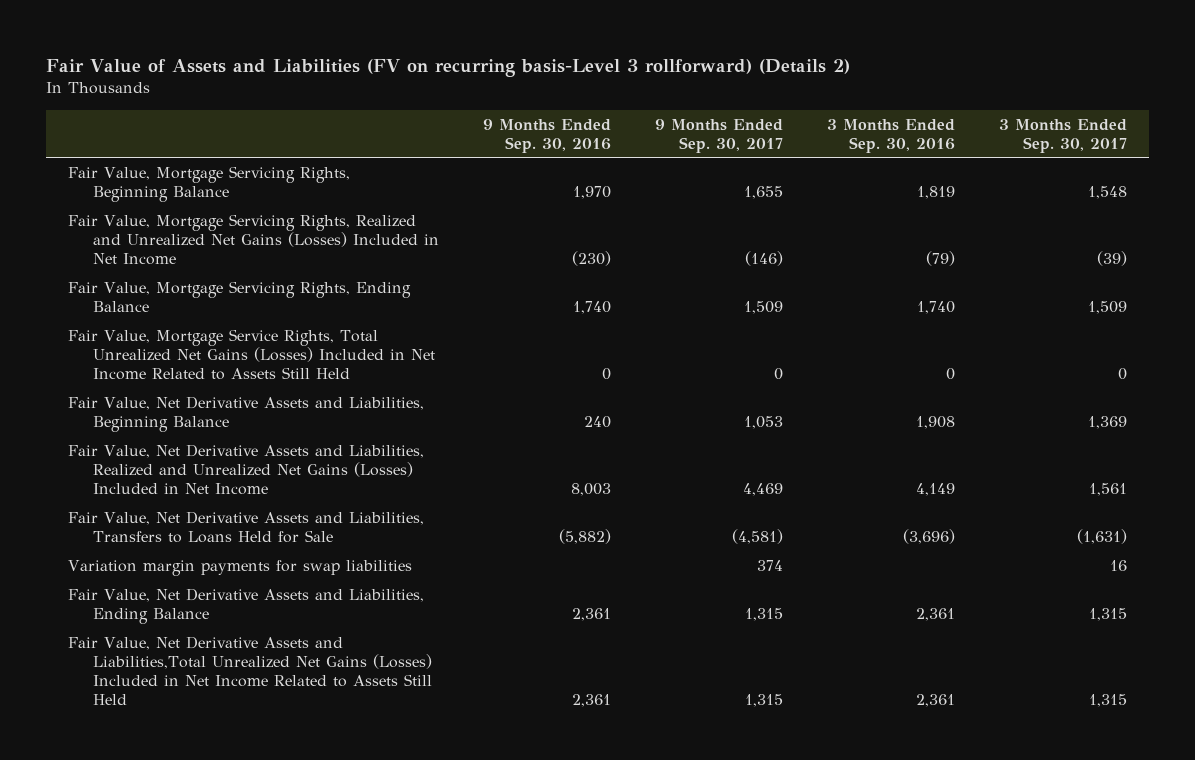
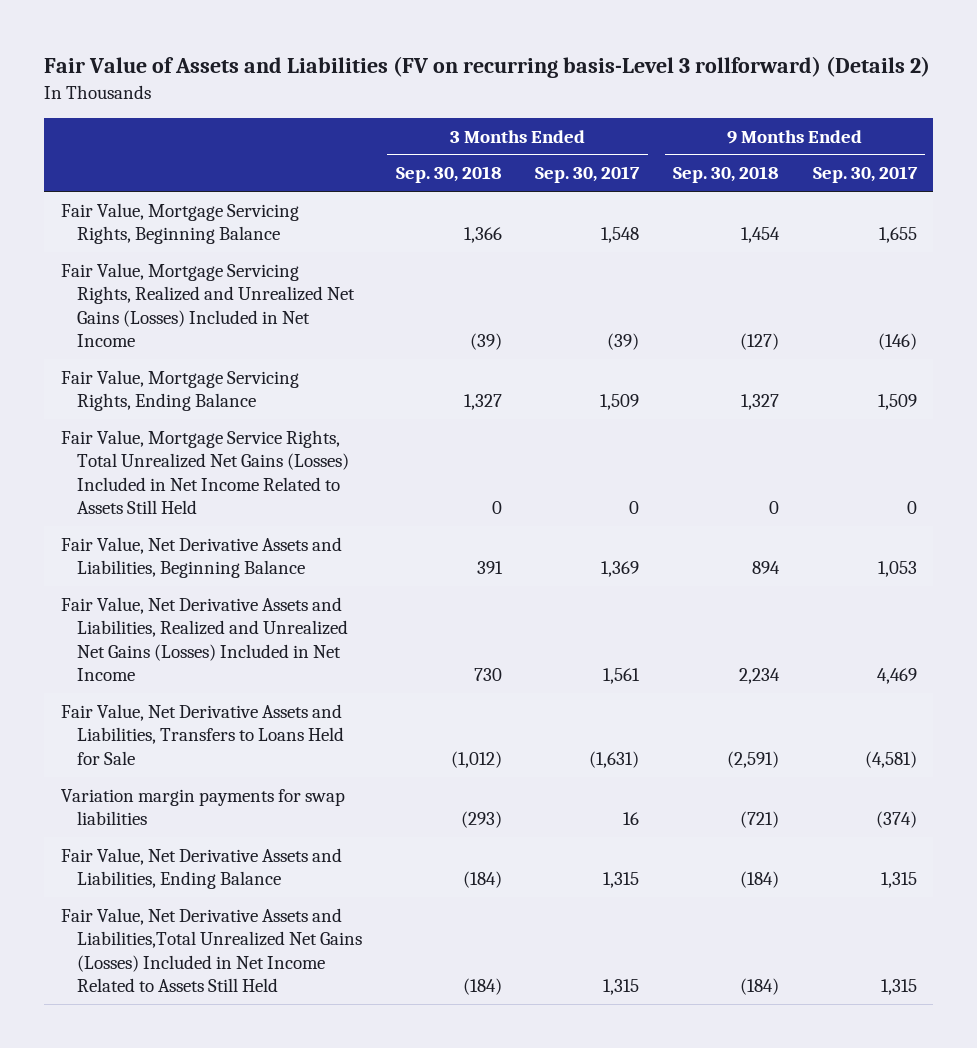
[482,118,611,153] 9 Months Ended Sep. 30, 2016 -> none
[826,118,955,153] 3 Months Ended Sep. 30, 2016 -> none
none -> [395,166,502,184] Sep. 30, 2018
none -> [672,166,779,184] Sep. 30, 2018
[756,559,783,571] 374 -> [875,811,917,829] (374)

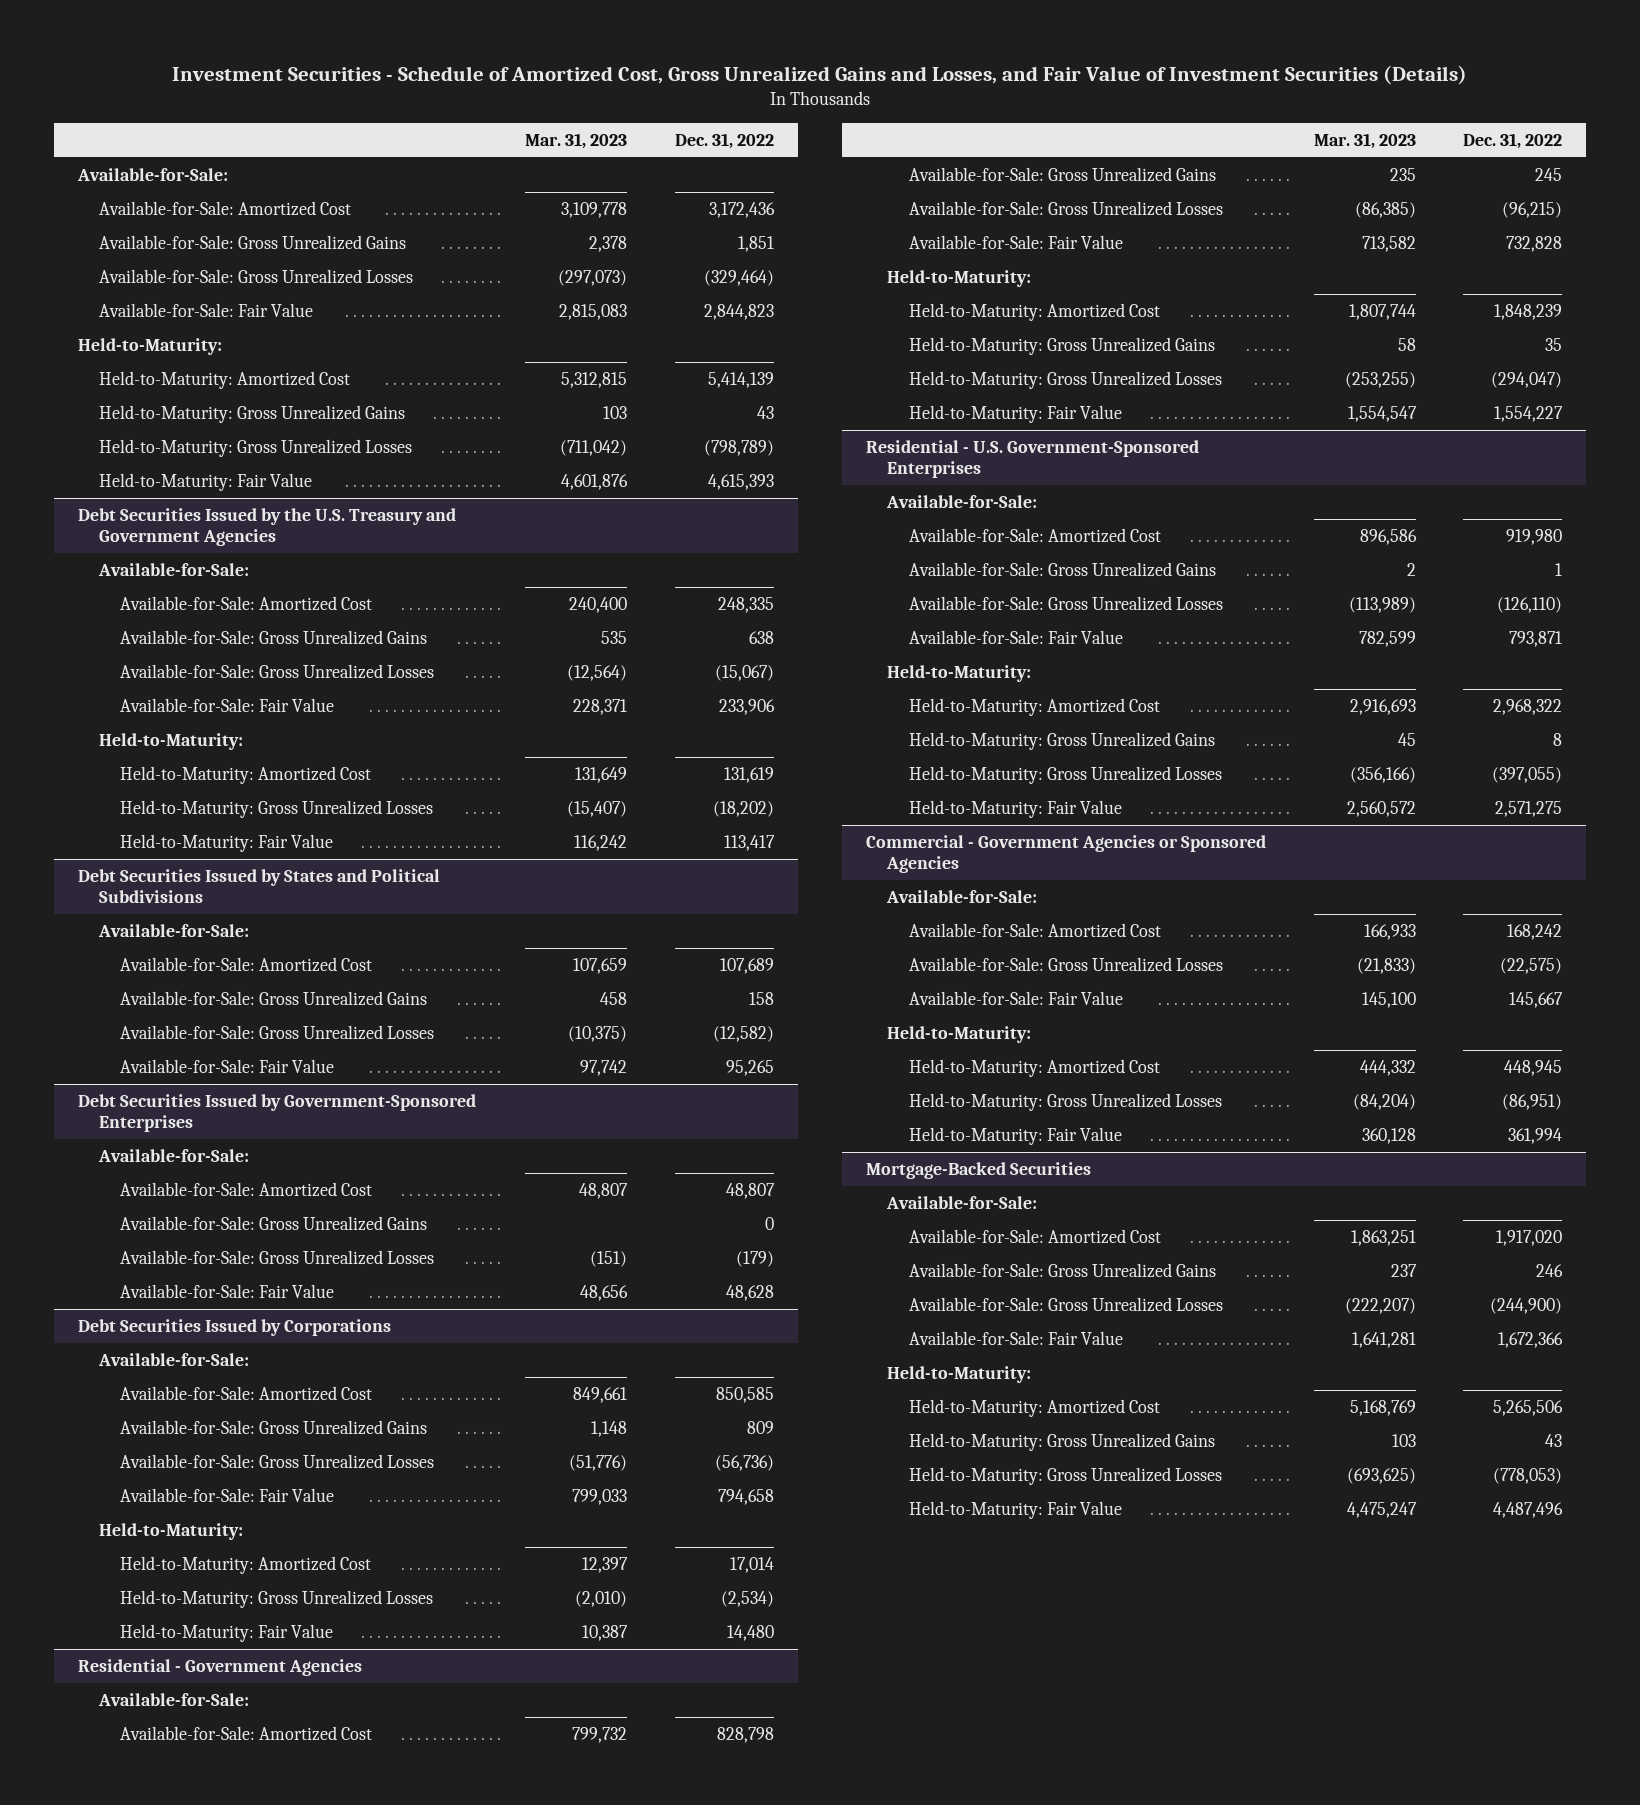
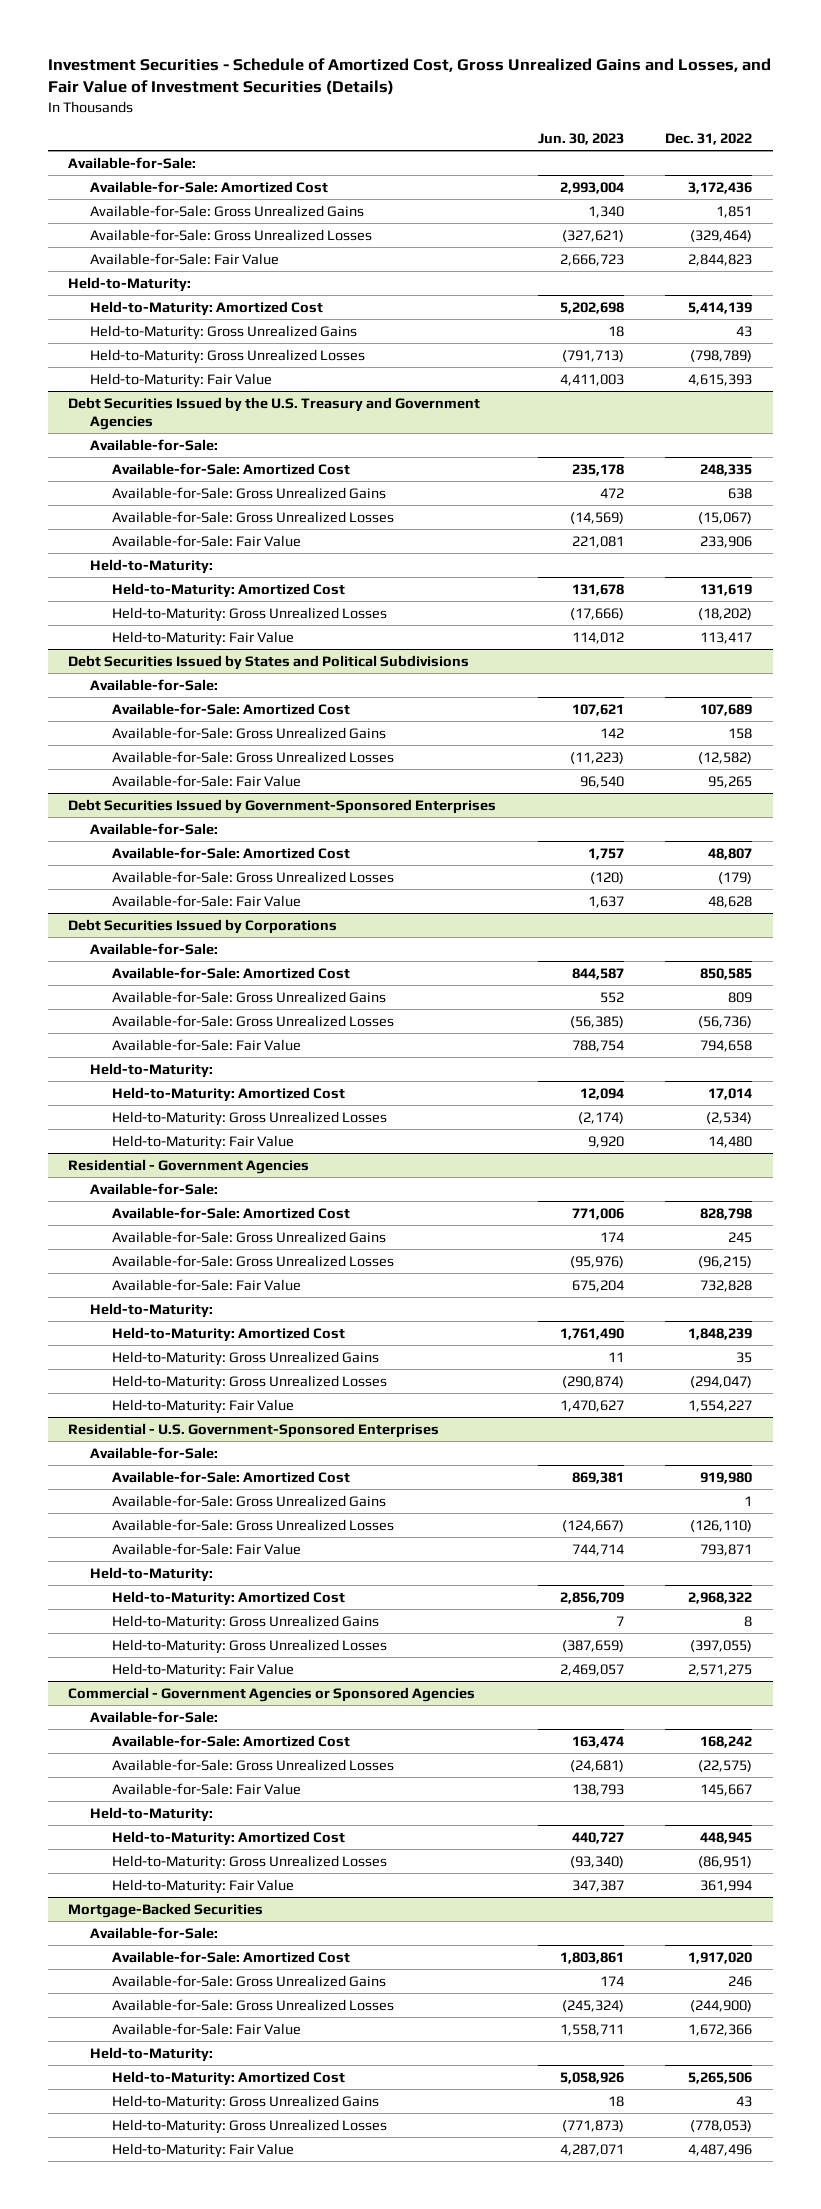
[525,132,628,149] Mar. 31, 2023 -> none
none -> [537,132,624,145] Jun. 30, 2023
[120,1216,428,1232] Available-for-Sale: Gross Unrealized Gains -> none

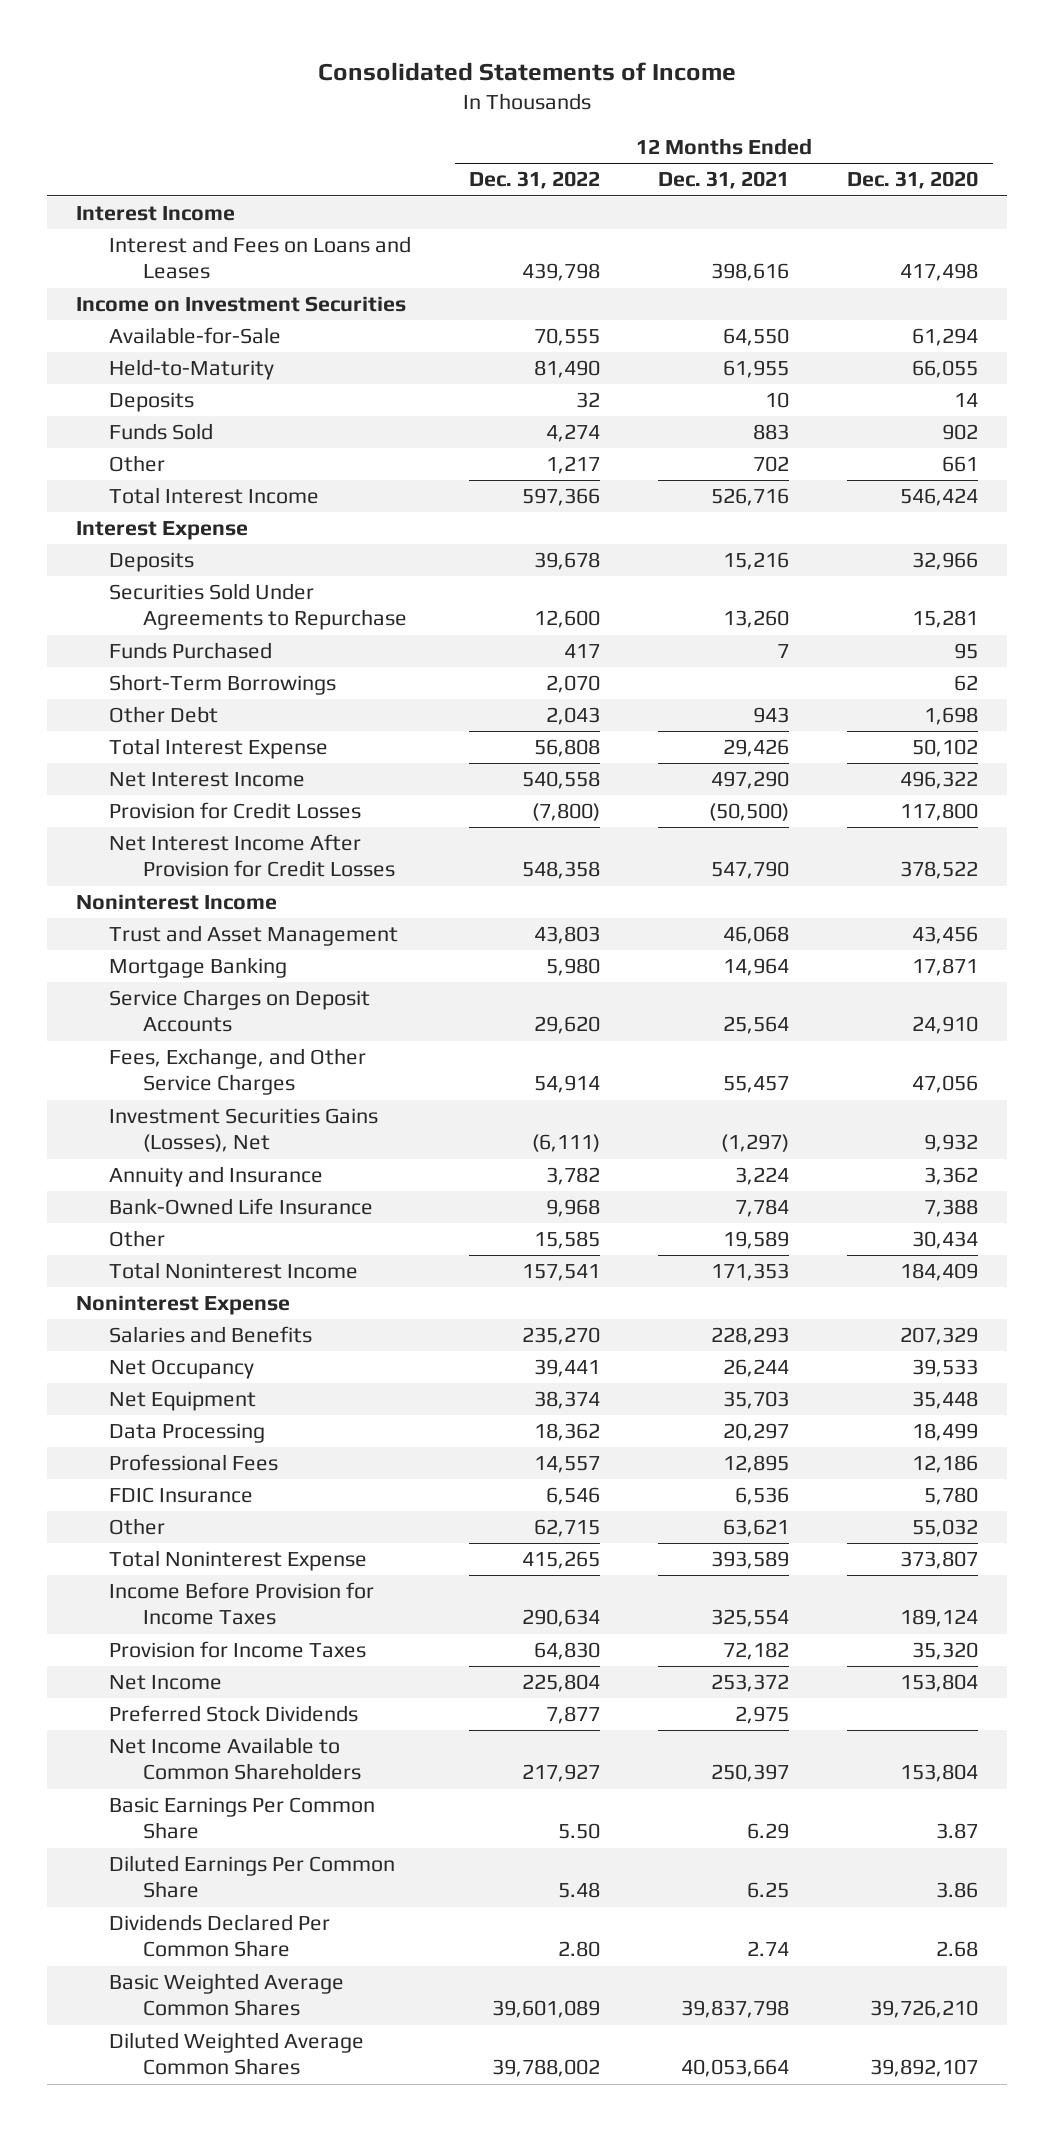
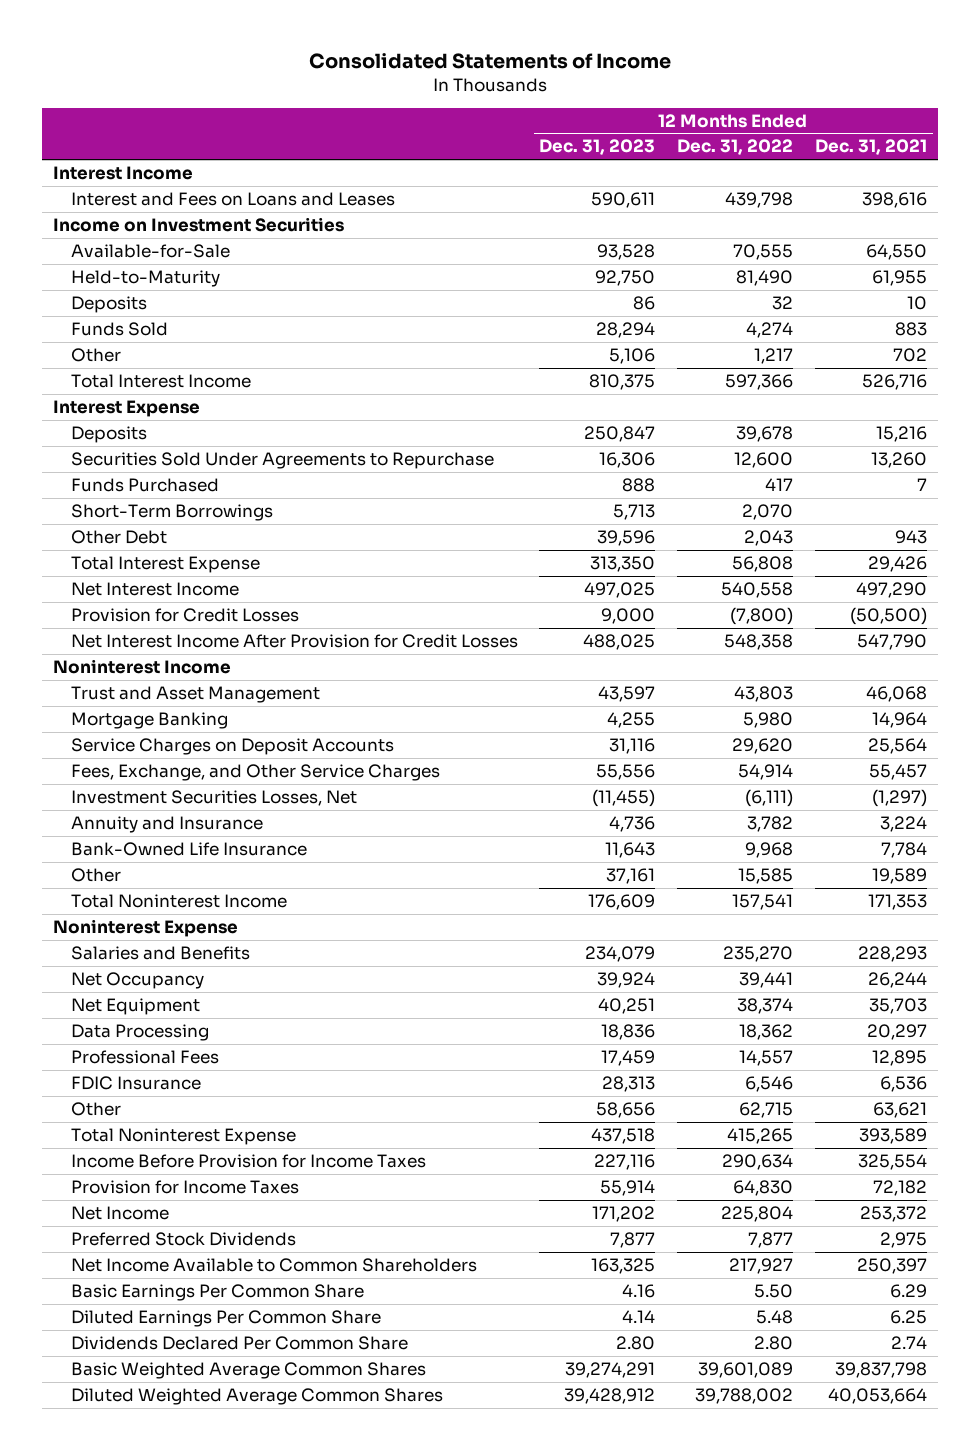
[847,171,979,190] Dec. 31, 2020 -> none
none -> [539,139,656,156] Dec. 31, 2023
[109,1108,379,1153] Investment Securities Gains (Losses), Net -> [70,789,357,806] Investment Securities Losses, Net

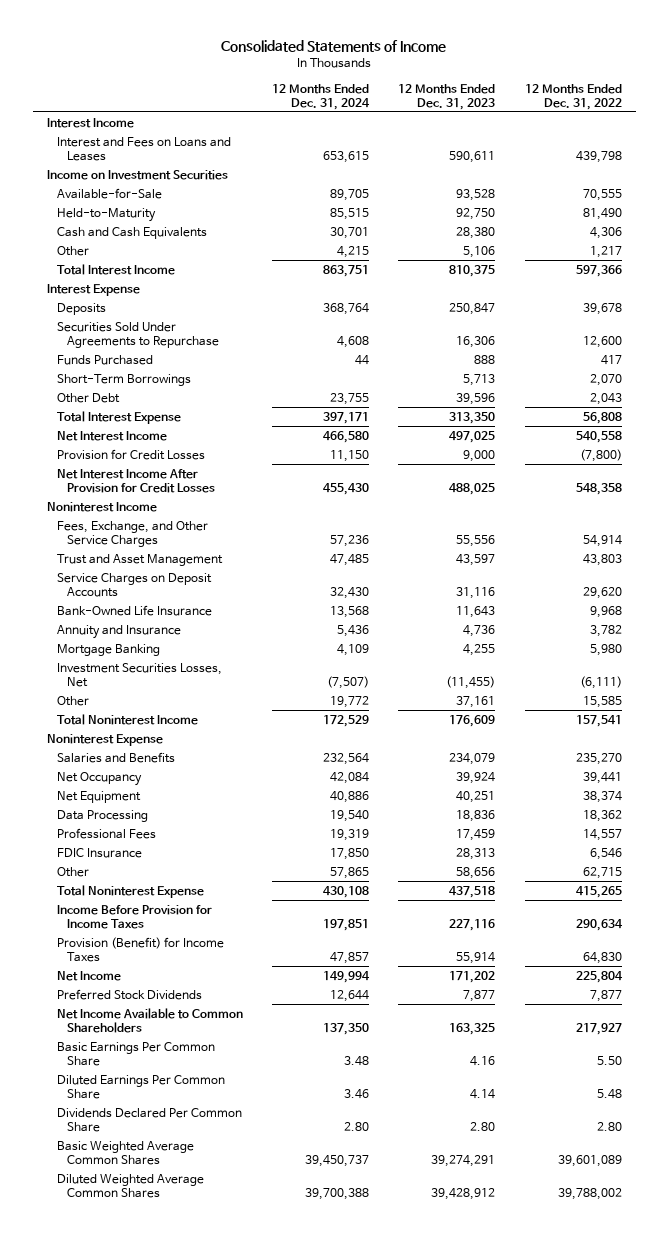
[815,139,928,156] Dec. 31, 2021 -> none
none -> [272,84,371,110] 12 Months Ended Dec. 31, 2024
[70,295,147,313] Deposits -> none
[70,321,168,336] Funds Sold -> none
none -> [57,226,208,239] Cash and Cash Equivalents
[70,763,440,781] Fees, Exchange, and Other Service Charges -> [57,520,209,547] Fees, Exchange, and Other Service Charges
[70,815,263,833] Annuity and Insurance -> [57,624,182,639] Annuity and Insurance
[70,711,228,729] Mortgage Banking -> [57,643,161,656] Mortgage Banking
[70,789,357,806] Investment Securities Losses, Net -> [57,662,223,687] Investment Securities Losses, Net
[70,1179,299,1194] Provision for Income Taxes -> [57,936,225,962] Provision (Benefit) for Income Taxes

